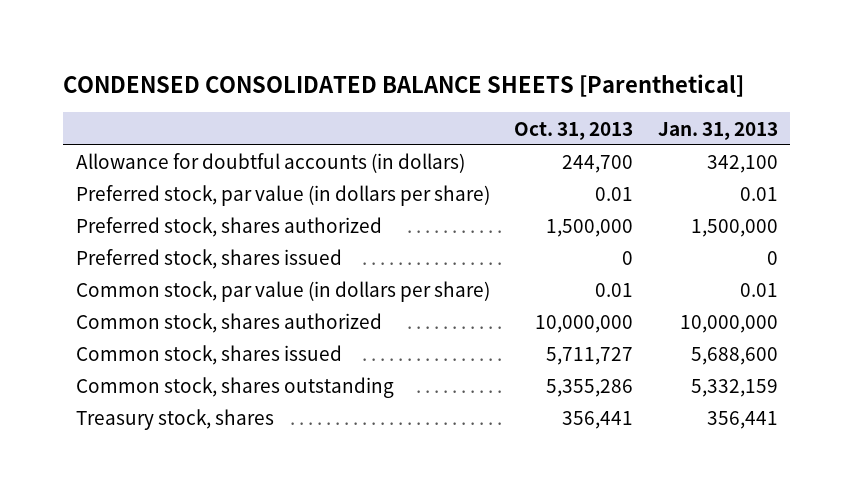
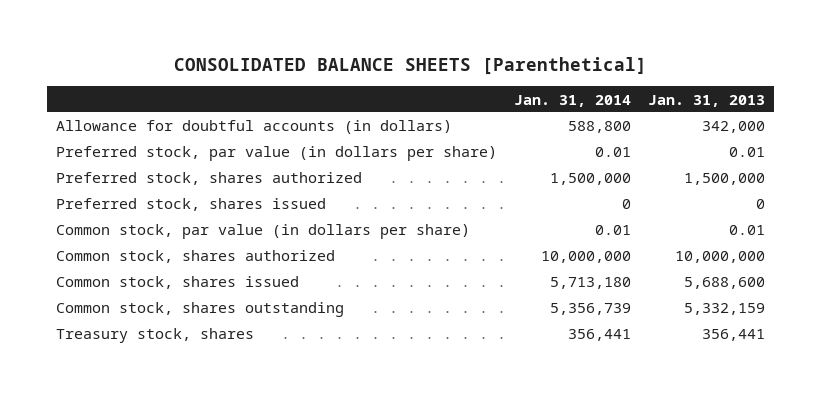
[63,74,745,98] CONDENSED CONSOLIDATED BALANCE SHEETS [Parenthetical] -> [173,57,647,76] CONSOLIDATED BALANCE SHEETS [Parenthetical]
[514,121,634,140] Oct. 31, 2013 -> none
none -> [514,94,632,107] Jan. 31, 2014
[707,155,779,174] 342,100 -> [702,121,766,134] 342,000

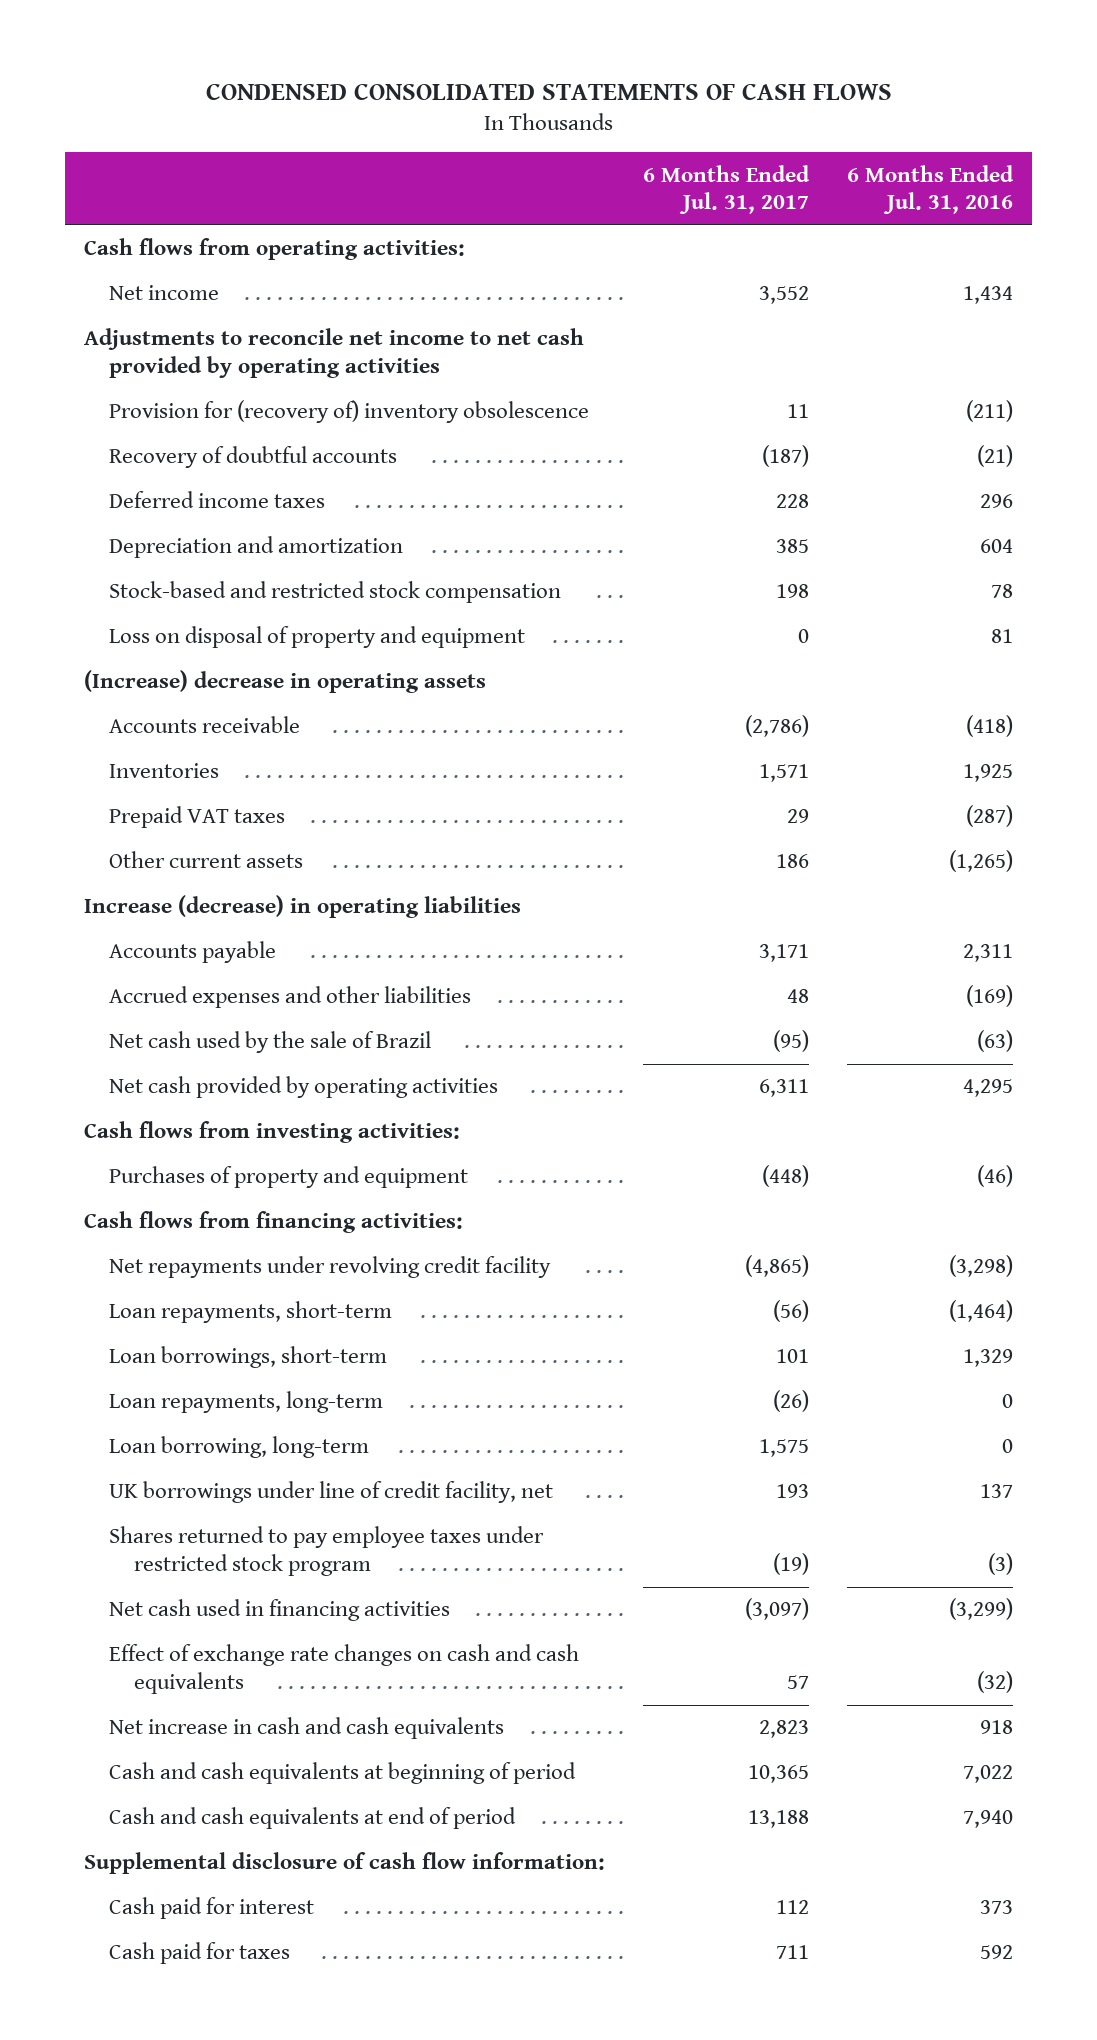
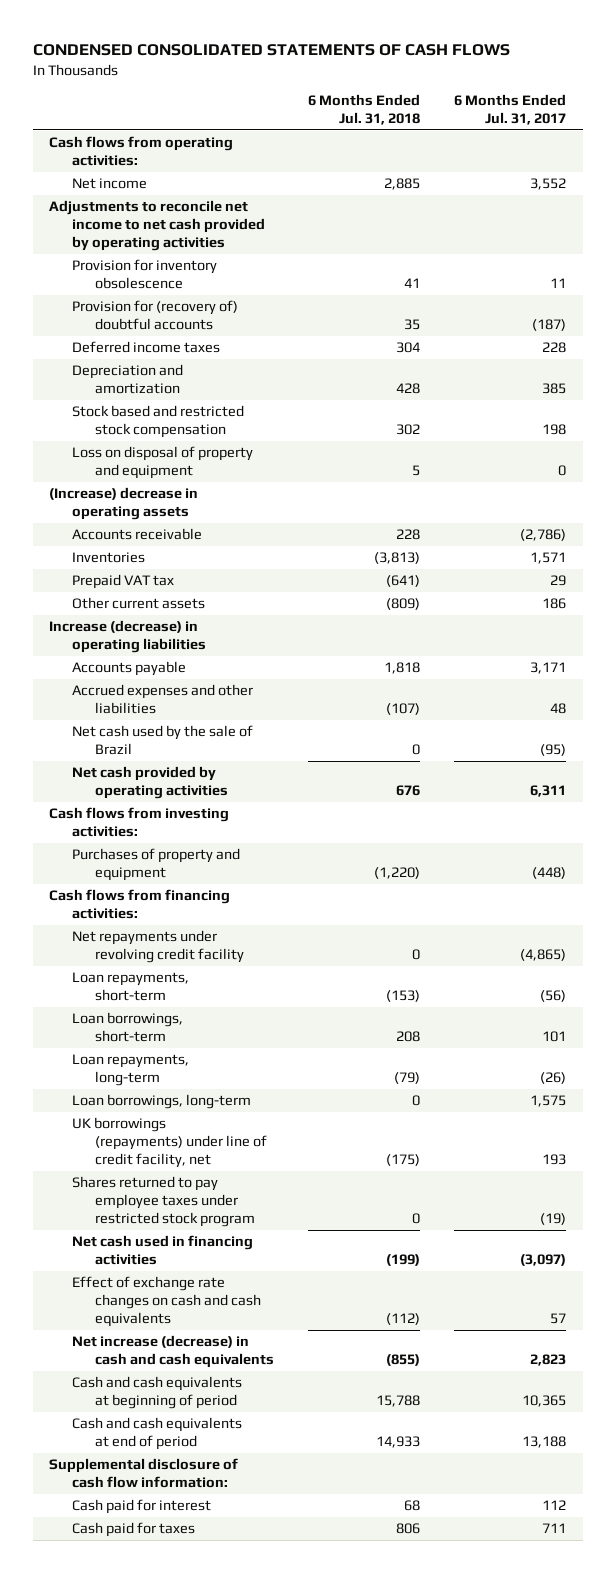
[847,164,1015,215] 6 Months Ended Jul. 31, 2016 -> none
none -> [307,94,420,126] 6 Months Ended Jul. 31, 2018
[109,400,590,424] Provision for (recovery of) inventory obsolescence -> [72,258,218,290] Provision for inventory obsolescence
[109,446,398,469] Recovery of doubtful accounts -> [72,299,239,331] Provision for (recovery of) doubtful accounts
[109,581,562,604] Stock-based and restricted stock compensation -> [72,404,245,439] Stock based and restricted stock compensation
[109,806,286,829] Prepaid VAT taxes -> [72,573,175,589] Prepaid VAT tax
[109,1436,370,1459] Loan borrowing, long-term -> [72,1093,252,1109] Loan borrowings, long-term
[109,1481,554,1504] UK borrowings under line of credit facility, net -> [72,1116,268,1169] UK borrowings (repayments) under line of credit facility, net
[109,1717,505,1740] Net increase in cash and cash equivalents -> [72,1334,275,1369] Net increase (decrease) in cash and cash equivalents

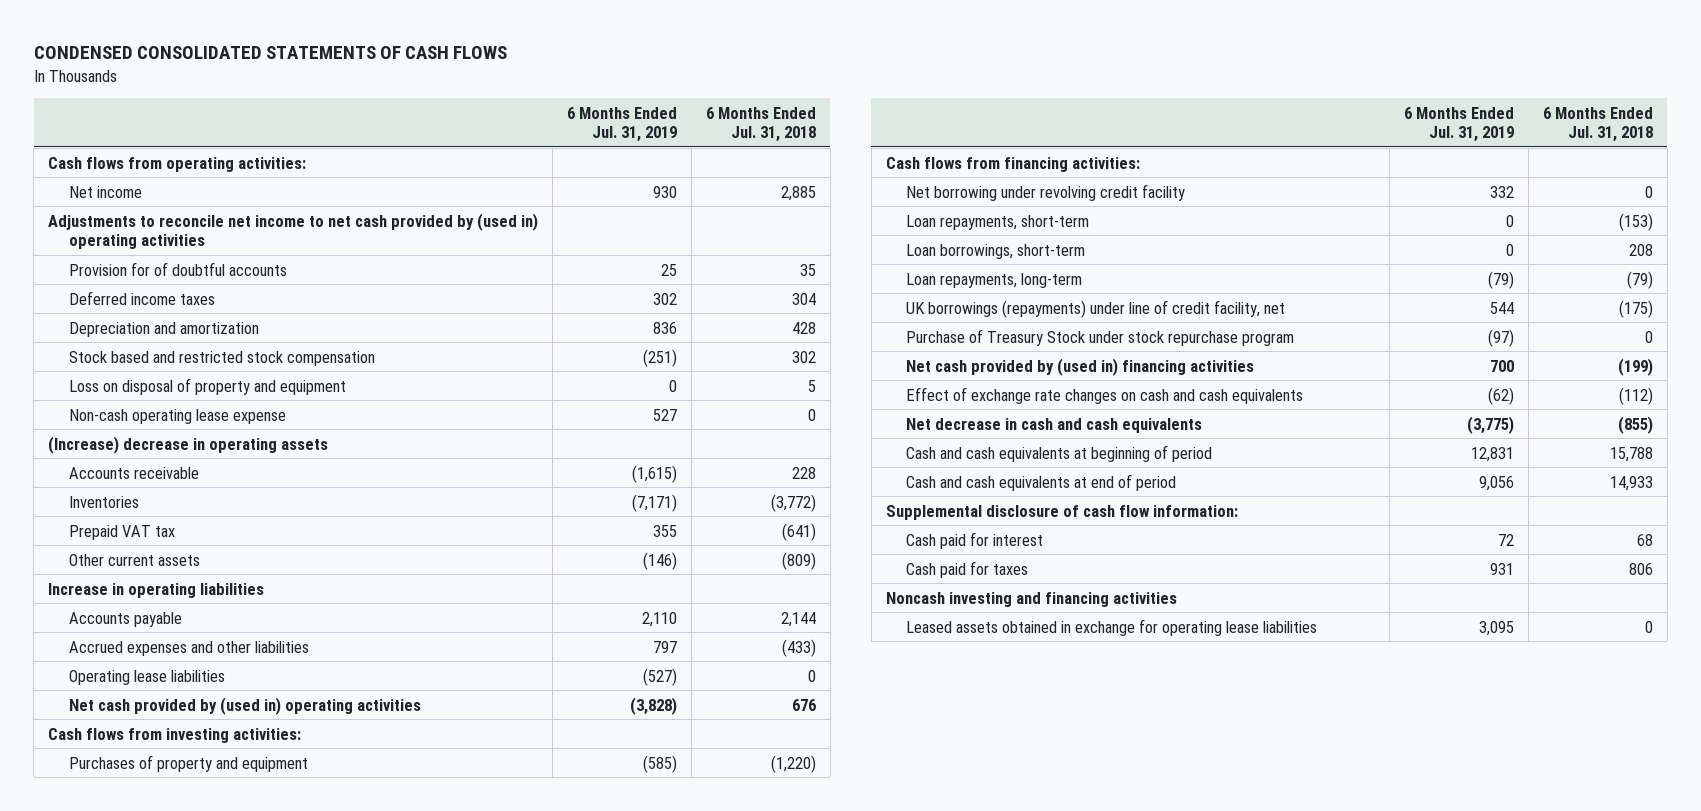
[453,94,566,126] 6 Months Ended Jul. 31, 2017 -> none
none -> [566,106,677,142] 6 Months Ended Jul. 31, 2019
[72,258,218,290] Provision for inventory obsolescence -> none
[49,199,266,252] Adjustments to reconcile net income to net cash provided by operating activities -> [48,212,539,249] Adjustments to reconcile net income to net cash provided by (used in) operating activities
[72,299,239,331] Provision for (recovery of) doubtful accounts -> [69,261,288,276] Provision for of doubtful accounts
none -> [69,408,287,424] Non-cash operating lease expense
[373,551,420,564] (3,813) -> [770,493,816,512] (3,772)
[72,724,254,756] Net cash used by the sale of Brazil -> none
[49,619,207,654] Increase (decrease) in operating liabilities -> [48,582,265,598] Increase in operating liabilities
[383,661,420,674] 1,818 -> [780,611,816,627] 2,144
[385,703,420,716] (107) -> [781,638,816,657] (433)
none -> [69,669,226,685] Operating lease liabilities
[72,765,229,800] Net cash provided by operating activities -> [69,696,422,715] Net cash provided by (used in) operating activities
[72,929,245,964] Net repayments under revolving credit facility -> [906,183,1186,201] Net borrowing under revolving credit facility
[72,1093,252,1109] Loan borrowings, long-term -> none
[72,1175,256,1228] Shares returned to pay employee taxes under restricted stock program -> none
none -> [906,328,1295,346] Purchase of Treasury Stock under stock repurchase program
[72,1234,254,1266] Net cash used in financing activities -> [906,357,1255,376] Net cash provided by (used in) financing activities
[72,1334,275,1369] Net increase (decrease) in cash and cash equivalents -> [906,417,1203,433] Net decrease in cash and cash equivalents
none -> [885,591,1177,607] Noncash investing and financing activities
none -> [906,618,1318,636] Leased assets obtained in exchange for operating lease liabilities

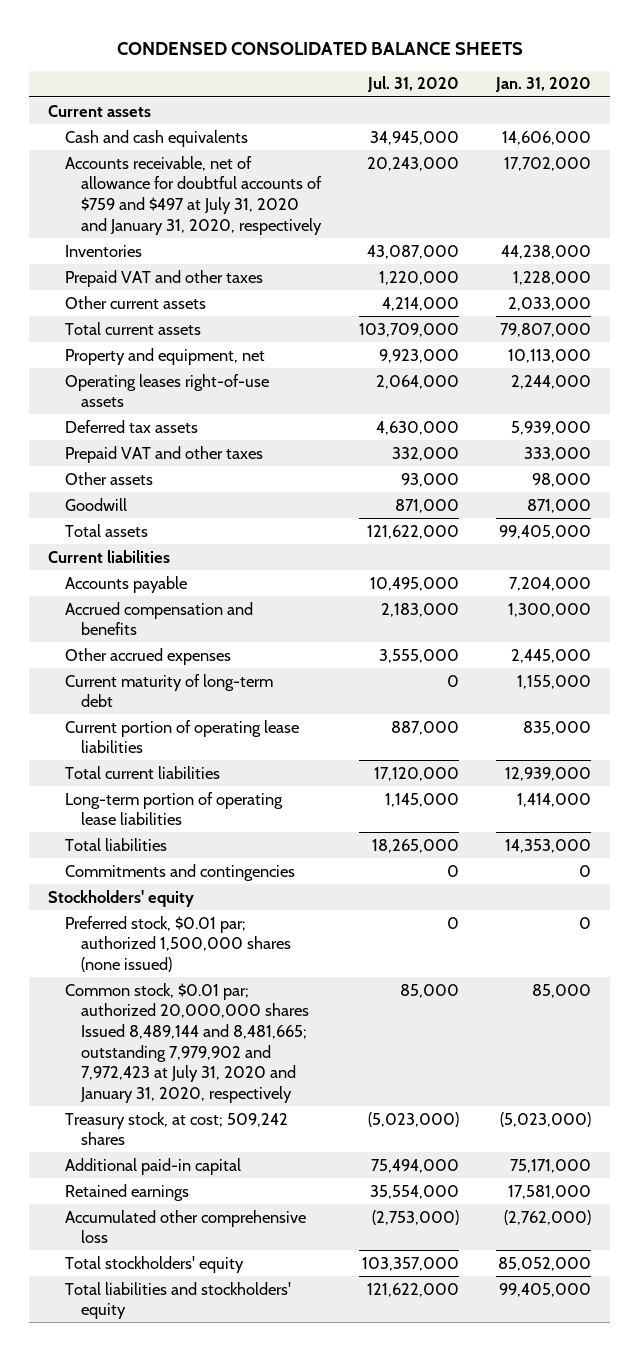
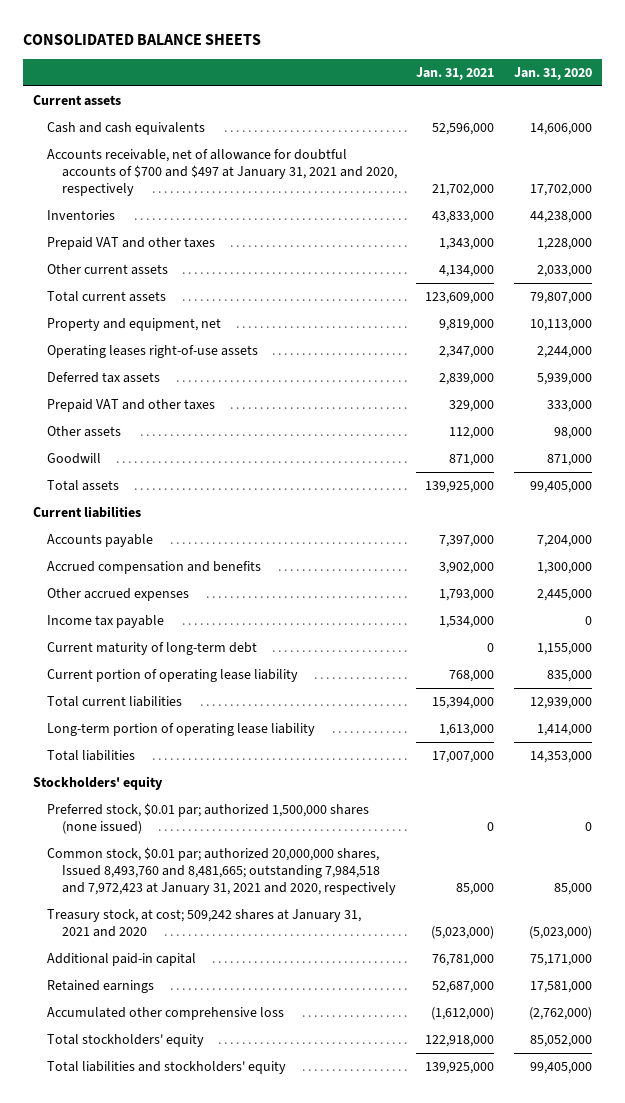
[116,41,523,55] CONDENSED CONSOLIDATED BALANCE SHEETS -> [23,34,262,46] CONSOLIDATED BALANCE SHEETS
[366,76,459,93] Jul. 31, 2020 -> none
none -> [416,67,495,81] Jan. 31, 2021
[64,155,323,235] Accounts receivable, net of allowance for doubtful accounts of $759 and $497 at July 31, 2020 and January 31, 2020, respectively -> [47,149,397,196] Accounts receivable, net of allowance for doubtful accounts of $700 and $497 at January 31, 2021 and 2020, respectively
none -> [47,615,165,629] Income tax payable
[64,719,299,754] Current portion of operating lease liabilities -> [47,669,299,683] Current portion of operating lease liability
[64,791,283,826] Long-term portion of operating lease liabilities -> [47,723,316,737] Long-term portion of operating lease liability
[64,863,295,881] Commitments and contingencies -> none
[64,982,310,1103] Common stock, $0.01 par; authorized 20,000,000 shares Issued 8,489,144 and 8,481,665; outstanding 7,979,902 and 7,972,423 at July 31, 2020 and January 31, 2020, respectively -> [47,847,396,895] Common stock, $0.01 par; authorized 20,000,000 shares, Issued 8,493,760 and 8,481,665; outstanding 7,984,518 and 7,972,423 at January 31, 2021 and 2020, respectively
[64,1111,288,1146] Treasury stock, at cost; 509,242 shares -> [47,909,362,938] Treasury stock, at cost; 509,242 shares at January 31, 2021 and 2020

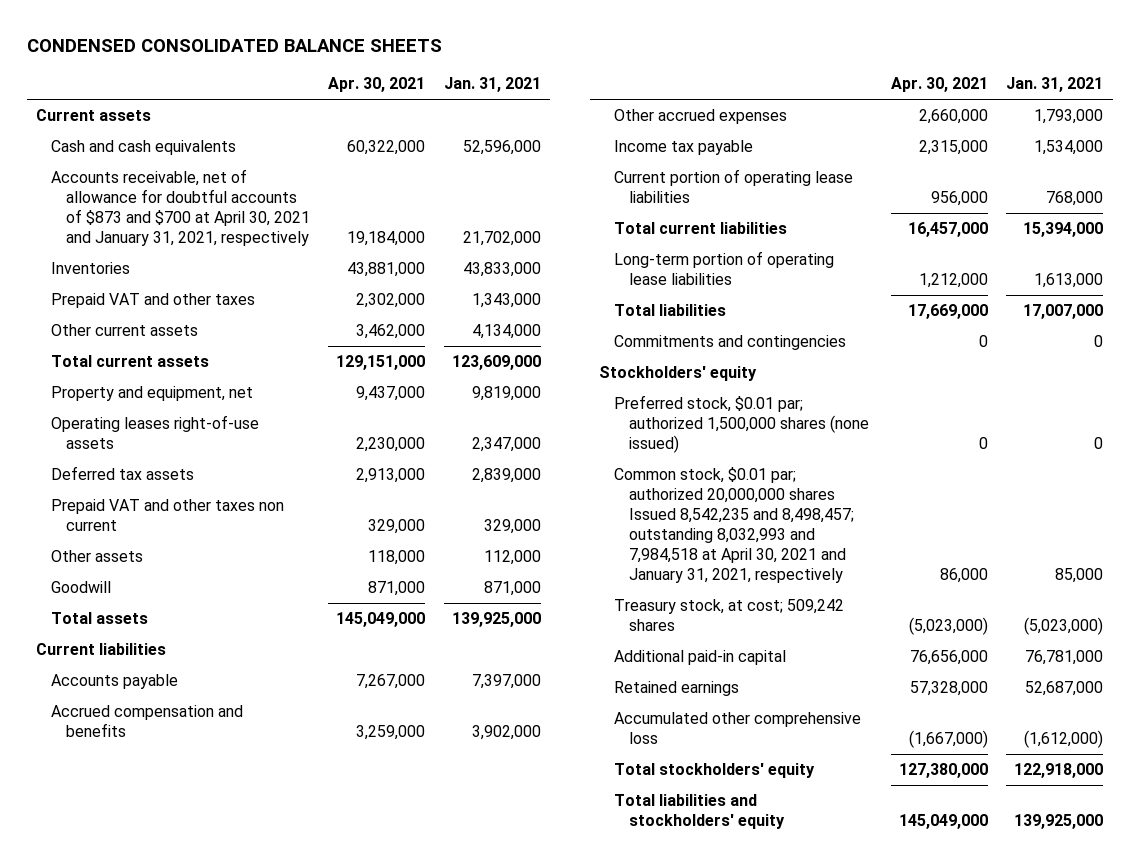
[23,34,262,46] CONSOLIDATED BALANCE SHEETS -> [27,39,443,53] CONDENSED CONSOLIDATED BALANCE SHEETS
[514,67,593,81] Jan. 31, 2020 -> none
none -> [328,77,426,93] Apr. 30, 2021
[47,149,397,196] Accounts receivable, net of allowance for doubtful accounts of $700 and $497 at January 31, 2021 and 2020, respectively -> [51,169,310,247] Accounts receivable, net of allowance for doubtful accounts of $873 and $700 at April 30, 2021 and January 31, 2021, respectively
[47,399,216,413] Prepaid VAT and other taxes -> [51,499,285,532] Prepaid VAT and other taxes non current
[47,642,258,656] Current maturity of long-term debt -> none
[47,669,299,683] Current portion of operating lease liability -> [613,169,853,204] Current portion of operating lease liabilities
[47,723,316,737] Long-term portion of operating lease liability -> [613,251,834,286] Long-term portion of operating lease liabilities
none -> [613,335,846,351] Commitments and contingencies
[47,847,396,895] Common stock, $0.01 par; authorized 20,000,000 shares, Issued 8,493,760 and 8,481,665; outstanding 7,984,518 and 7,972,423 at January 31, 2021 and 2020, respectively -> [613,467,854,584] Common stock, $0.01 par; authorized 20,000,000 shares Issued 8,542,235 and 8,498,457; outstanding 8,032,993 and 7,984,518 at April 30, 2021 and January 31, 2021, respectively
[47,909,362,938] Treasury stock, at cost; 509,242 shares at January 31, 2021 and 2020 -> [613,599,844,632] Treasury stock, at cost; 509,242 shares

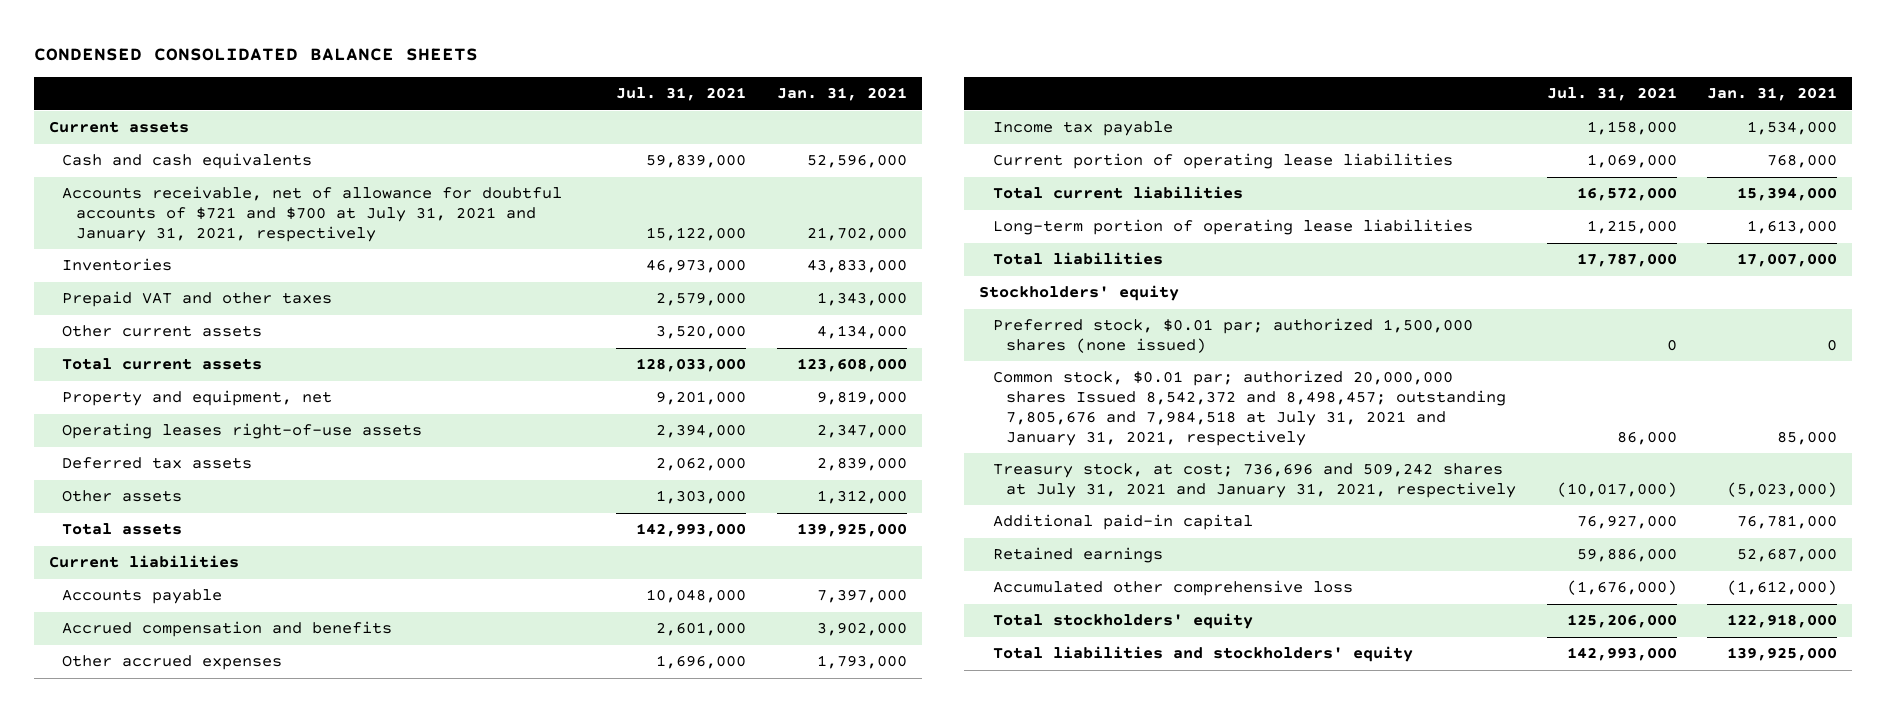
[328,77,426,93] Apr. 30, 2021 -> none
none -> [616,87,747,102] Jul. 31, 2021
[51,169,310,247] Accounts receivable, net of allowance for doubtful accounts of $873 and $700 at April 30, 2021 and January 31, 2021, respectively -> [62,186,563,243] Accounts receivable, net of allowance for doubtful accounts of $721 and $700 at July 31, 2021 and January 31, 2021, respectively
[451,355,541,371] 123,609,000 -> [796,358,907,373] 123,608,000
[51,499,285,532] Prepaid VAT and other taxes non current -> none
[51,581,112,594] Goodwill -> none
[483,550,541,566] 112,000 -> [816,490,907,505] 1,312,000
[613,335,846,351] Commitments and contingencies -> none
[613,467,854,584] Common stock, $0.01 par; authorized 20,000,000 shares Issued 8,542,235 and 8,498,457; outstanding 8,032,993 and 7,984,518 at April 30, 2021 and January 31, 2021, respectively -> [992,370,1507,447] Common stock, $0.01 par; authorized 20,000,000 shares Issued 8,542,372 and 8,498,457; outstanding 7,805,676 and 7,984,518 at July 31, 2021 and January 31, 2021, respectively
[613,599,844,632] Treasury stock, at cost; 509,242 shares -> [992,463,1517,499] Treasury stock, at cost; 736,696 and 509,242 shares at July 31, 2021 and January 31, 2021, respectively

